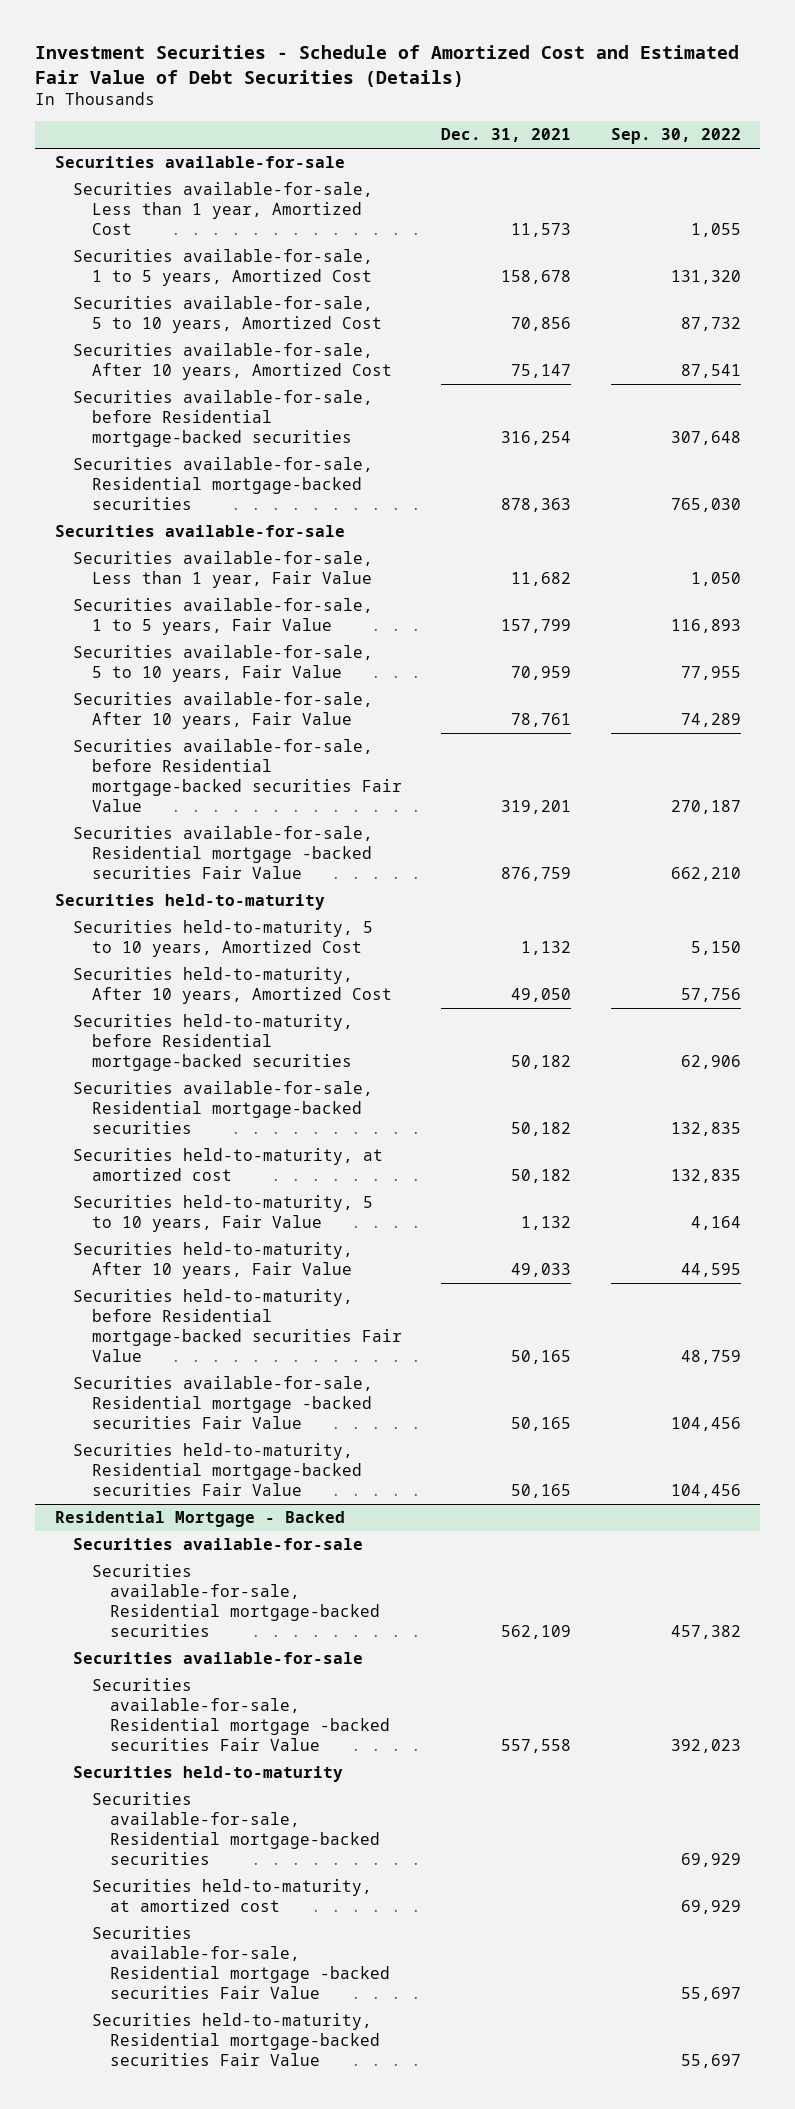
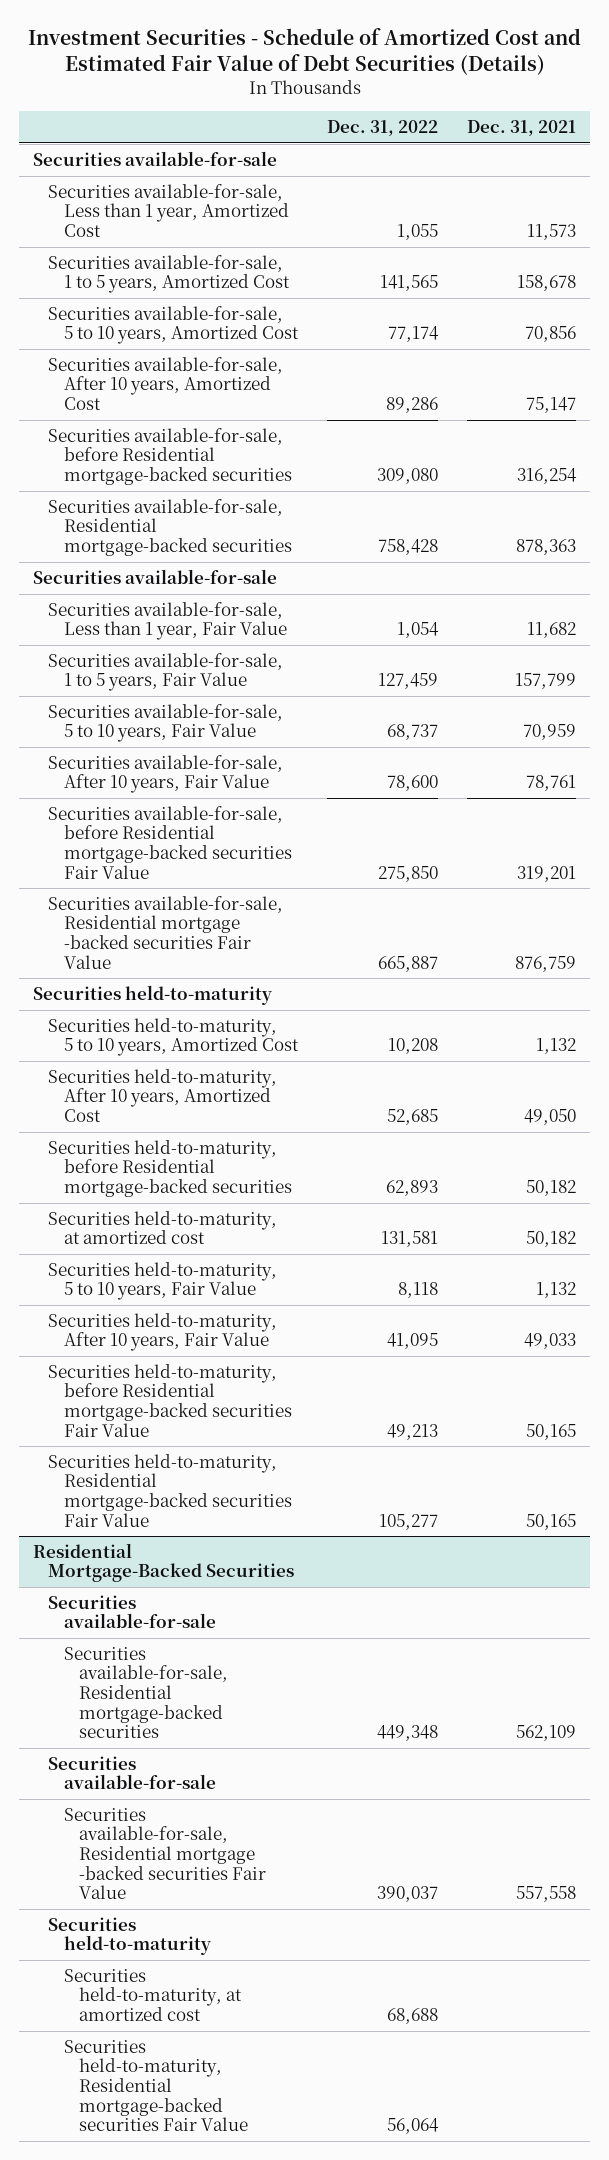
[610,128,741,145] Sep. 30, 2022 -> none
none -> [326,120,438,137] Dec. 31, 2022
[73,1081,374,1135] Securities available-for-sale, Residential mortgage-backed securities -> none
[73,1376,374,1430] Securities available-for-sale, Residential mortgage -backed securities Fair Value -> none
[54,1511,345,1528] Residential Mortgage - Backed -> [33,1542,295,1583] Residential Mortgage-Backed Securities
[91,1792,380,1866] Securities available-for-sale, Residential mortgage-backed securities -> none
[91,1926,390,2000] Securities available-for-sale, Residential mortgage -backed securities Fair Value -> none

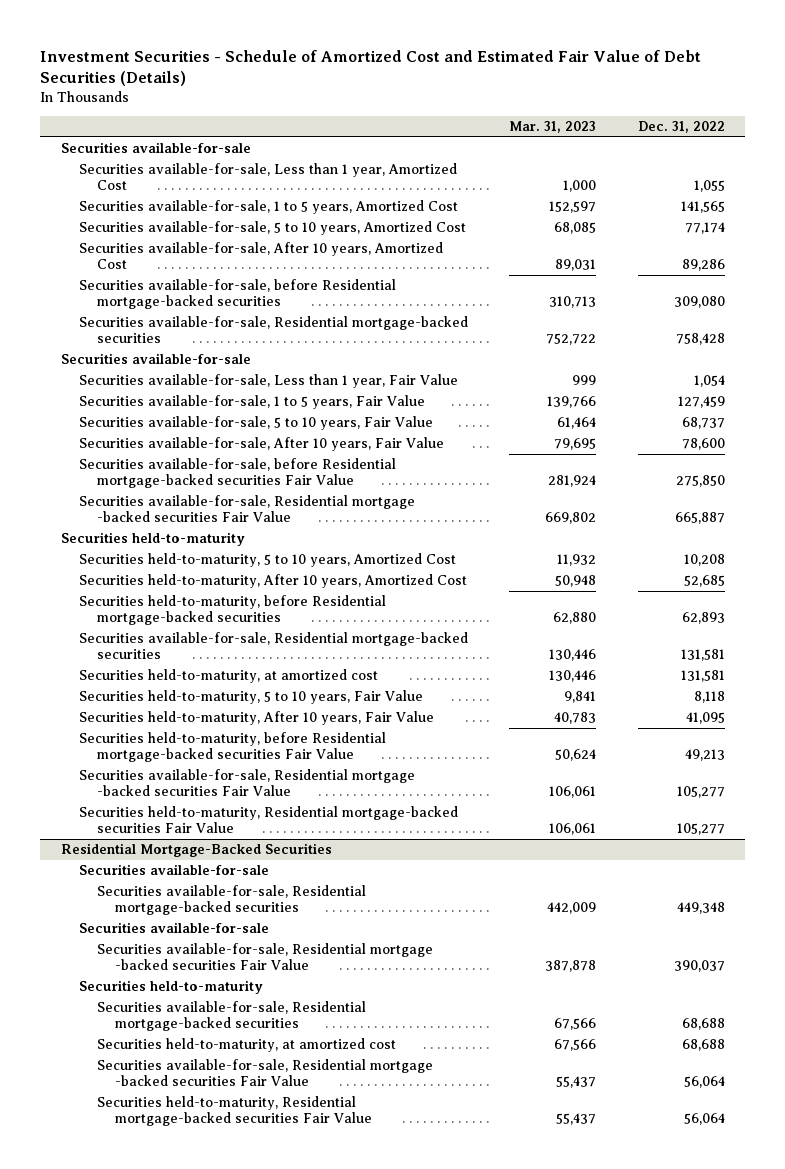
[466,120,576,137] Dec. 31, 2021 -> none
none -> [509,120,597,133] Mar. 31, 2023
none -> [78,632,468,660] Securities available-for-sale, Residential mortgage-backed securities
none -> [78,769,415,797] Securities available-for-sale, Residential mortgage -backed securities Fair Value
none -> [96,1001,366,1032] Securities available-for-sale, Residential mortgage-backed securities
none -> [96,1059,433,1087] Securities available-for-sale, Residential mortgage -backed securities Fair Value

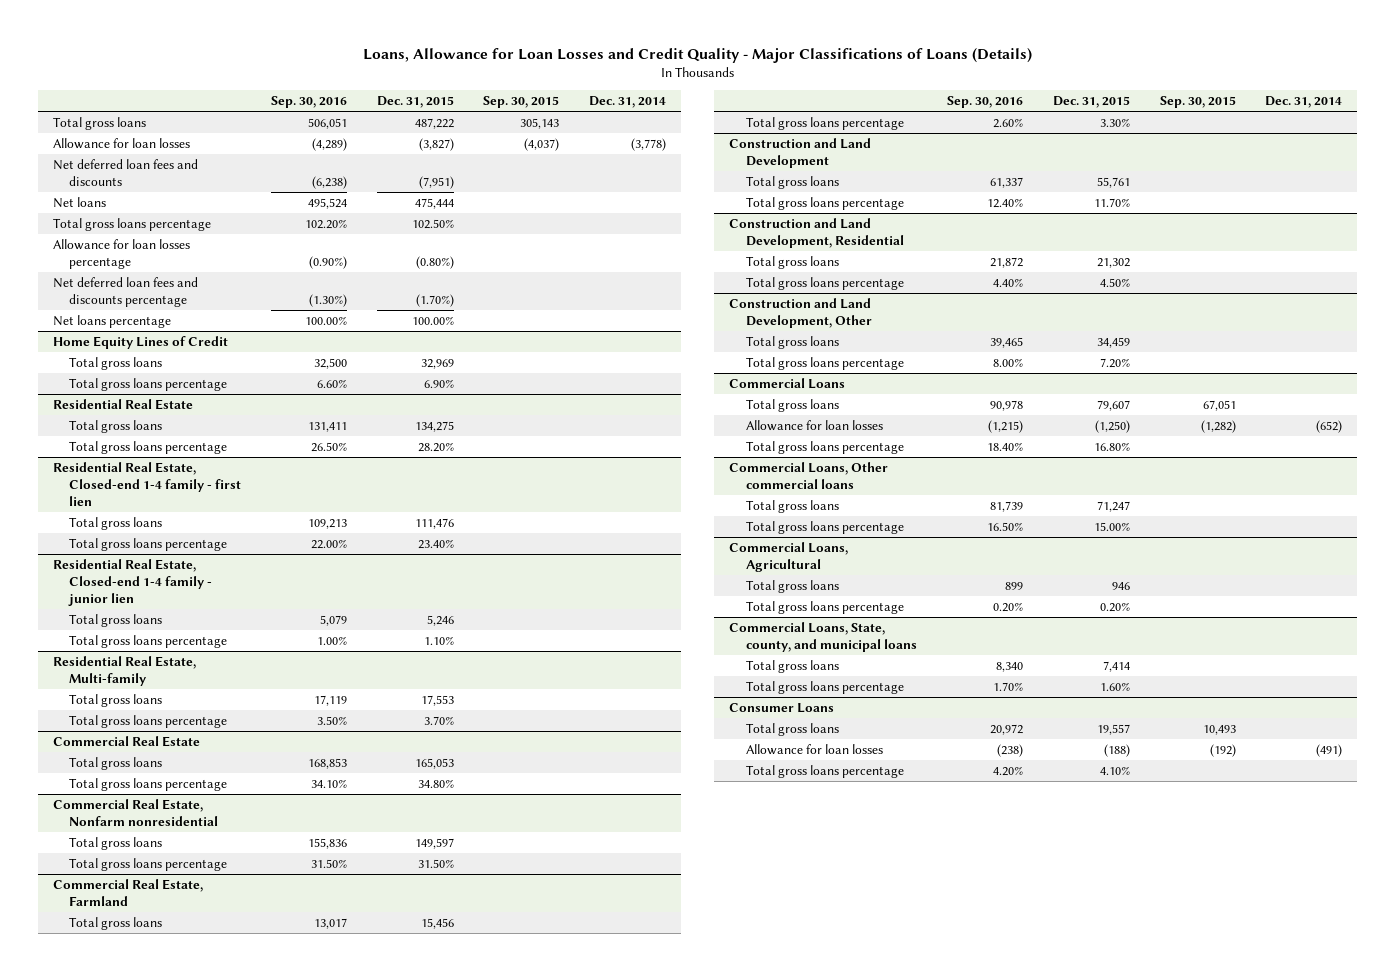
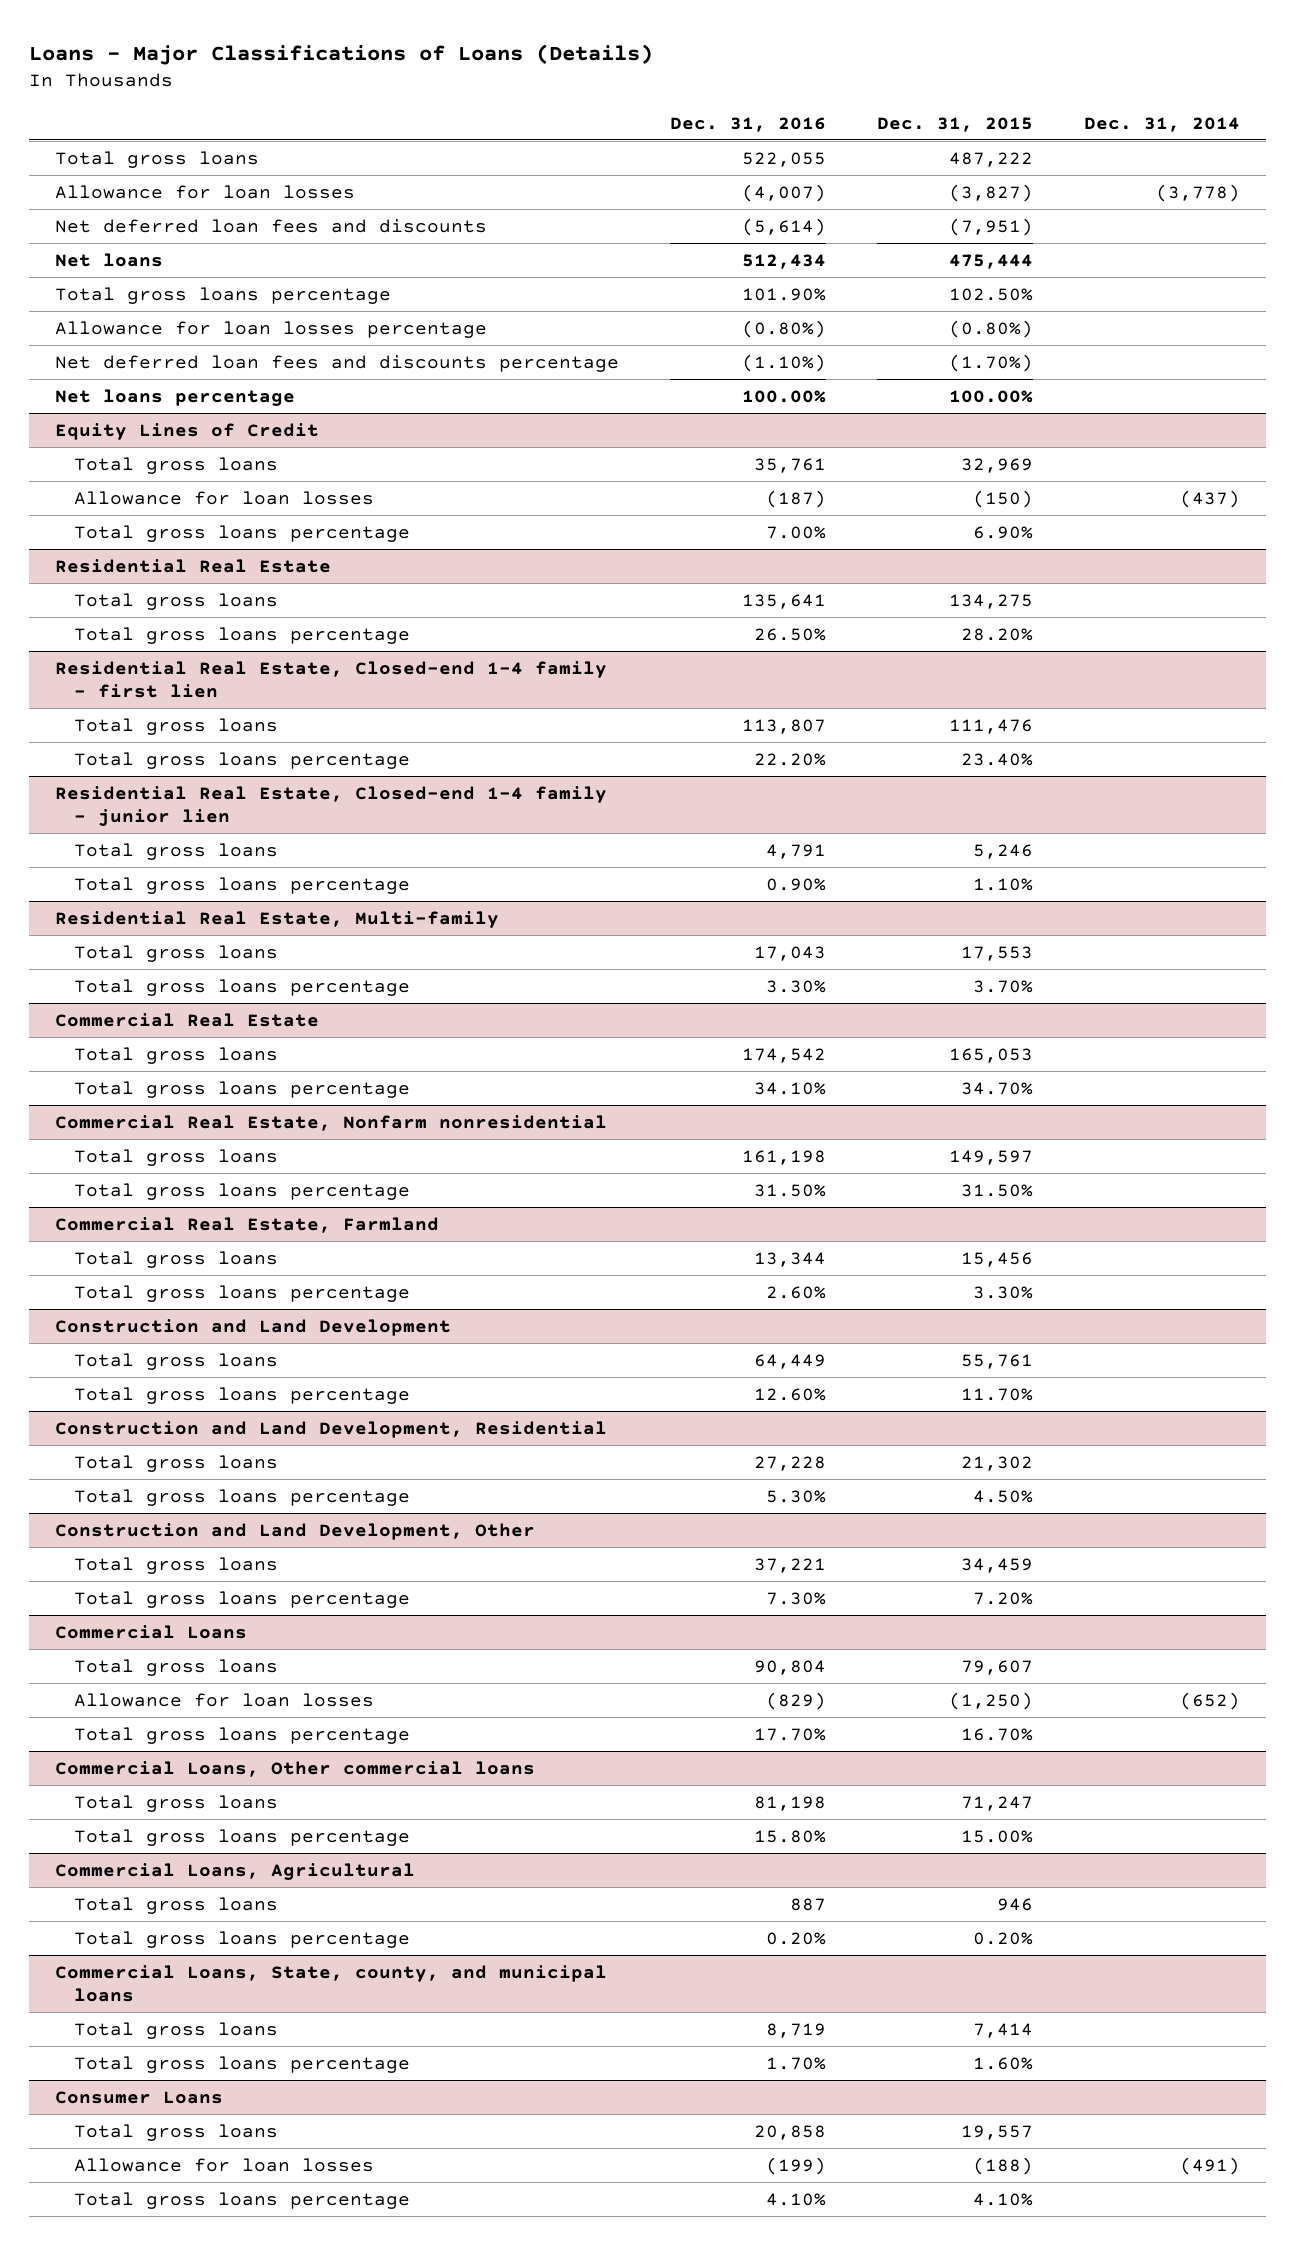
[362,47,1032,63] Loans, Allowance for Loan Losses and Credit Quality - Major Classifications of Loans (Details) -> [29,43,654,65] Loans - Major Classifications of Loans (Details)
[270,95,347,108] Sep. 30, 2016 -> none
[483,95,560,108] Sep. 30, 2015 -> none
none -> [669,116,826,132] Dec. 31, 2016
[52,335,228,349] Home Equity Lines of Credit -> [54,422,319,440] Equity Lines of Credit
none -> [74,490,375,505] Allowance for loan losses
[417,778,454,788] 34.80% -> [961,1081,1034,1095] 34.70%
[1093,441,1130,451] 16.80% -> [961,1727,1034,1741] 16.70%

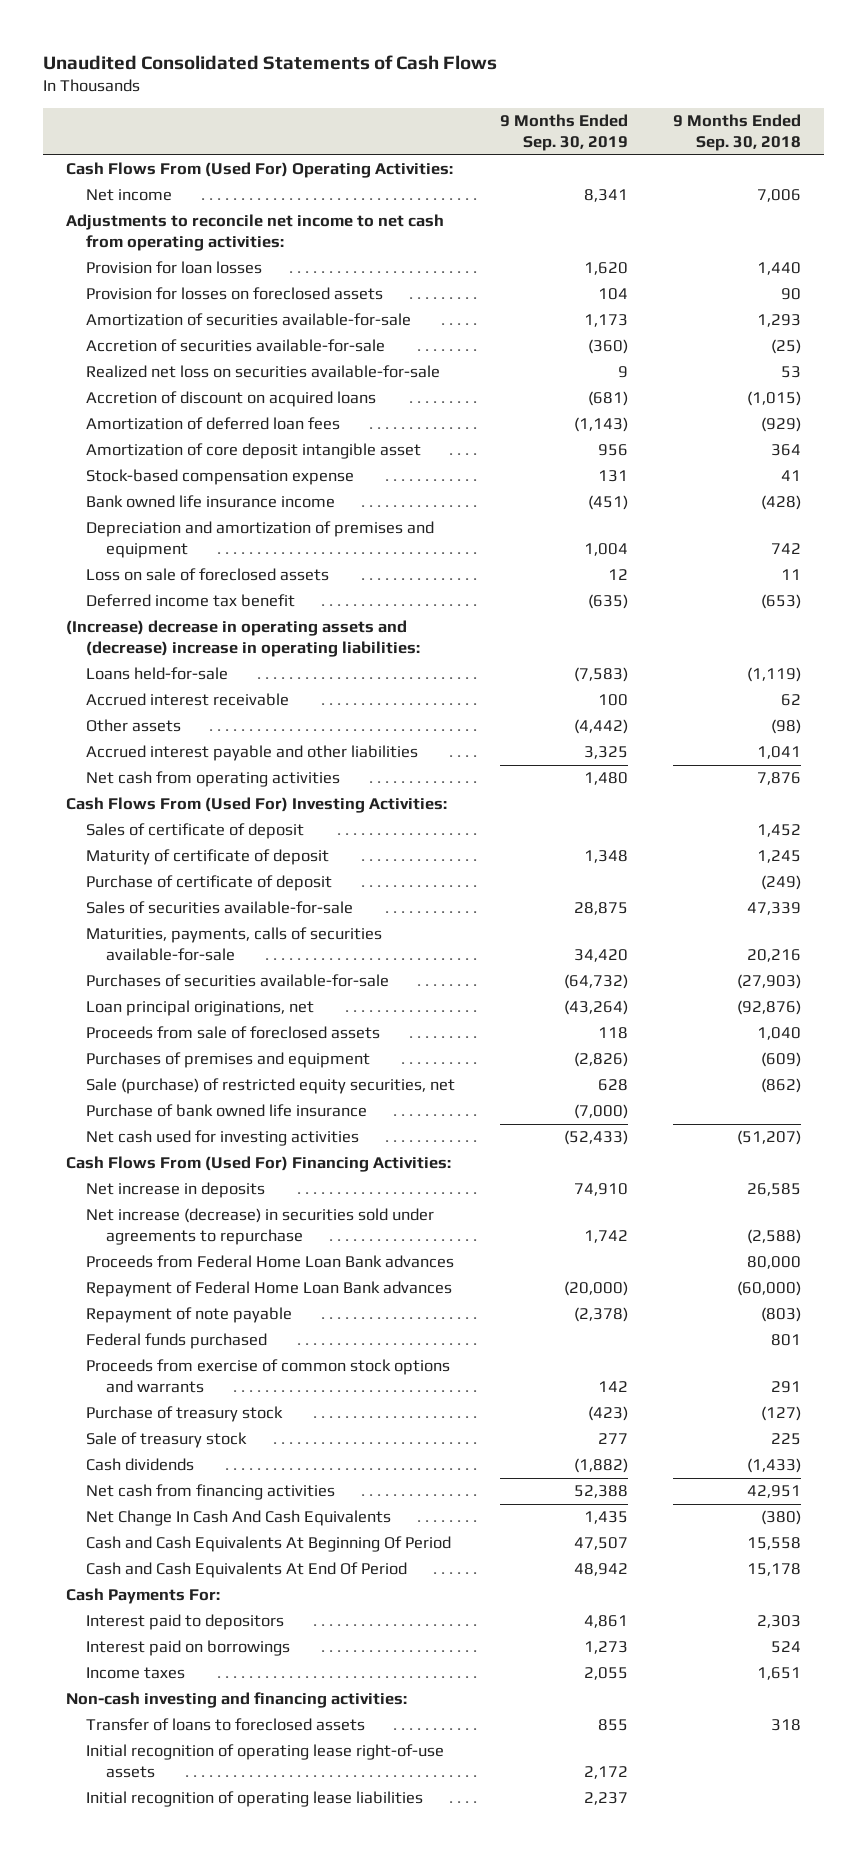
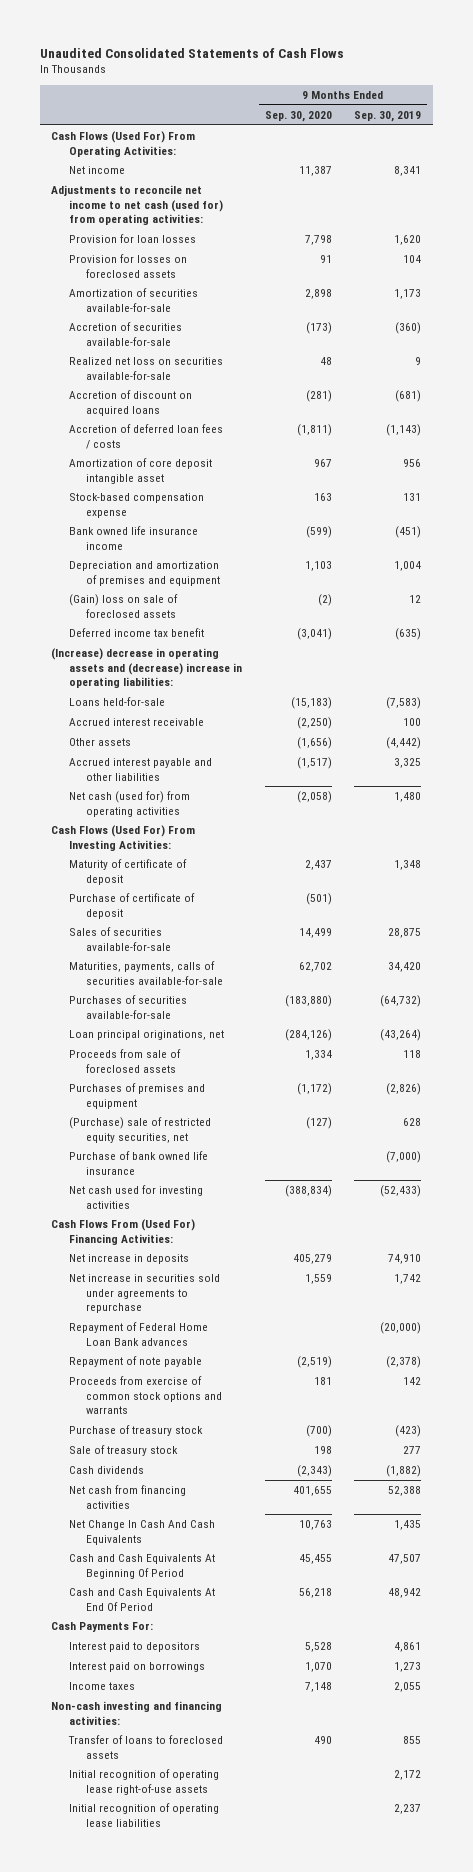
[673,113,802,152] 9 Months Ended Sep. 30, 2018 -> none
none -> [264,111,332,123] Sep. 30, 2020
[66,162,454,179] Cash Flows From (Used For) Operating Activities: -> [51,131,196,157] Cash Flows (Used For) From Operating Activities:
[66,214,445,252] Adjustments to reconcile net income to net cash from operating activities: -> [51,185,223,225] Adjustments to reconcile net income to net cash (used for) from operating activities:
[85,417,340,431] Amortization of deferred loan fees -> [68,424,223,449] Accretion of deferred loan fees / costs
[85,568,329,582] Loss on sale of foreclosed assets -> [68,594,178,618] (Gain) loss on sale of foreclosed assets
[85,823,304,840] Sales of certificate of deposit -> none
[85,771,340,788] Net cash from operating activities -> [68,791,190,817] Net cash (used for) from operating activities
[66,797,448,814] Cash Flows From (Used For) Investing Activities: -> [51,825,196,851] Cash Flows (Used For) From Investing Activities:
[85,1078,455,1095] Sale (purchase) of restricted equity securities, net -> [68,1117,211,1143] (Purchase) sale of restricted equity securities, net
[85,1255,454,1269] Proceeds from Federal Home Loan Bank advances -> none
[85,1208,434,1246] Net increase (decrease) in securities sold under agreements to repurchase -> [68,1274,220,1313] Net increase in securities sold under agreements to repurchase
[85,1333,267,1350] Federal funds purchased -> none

